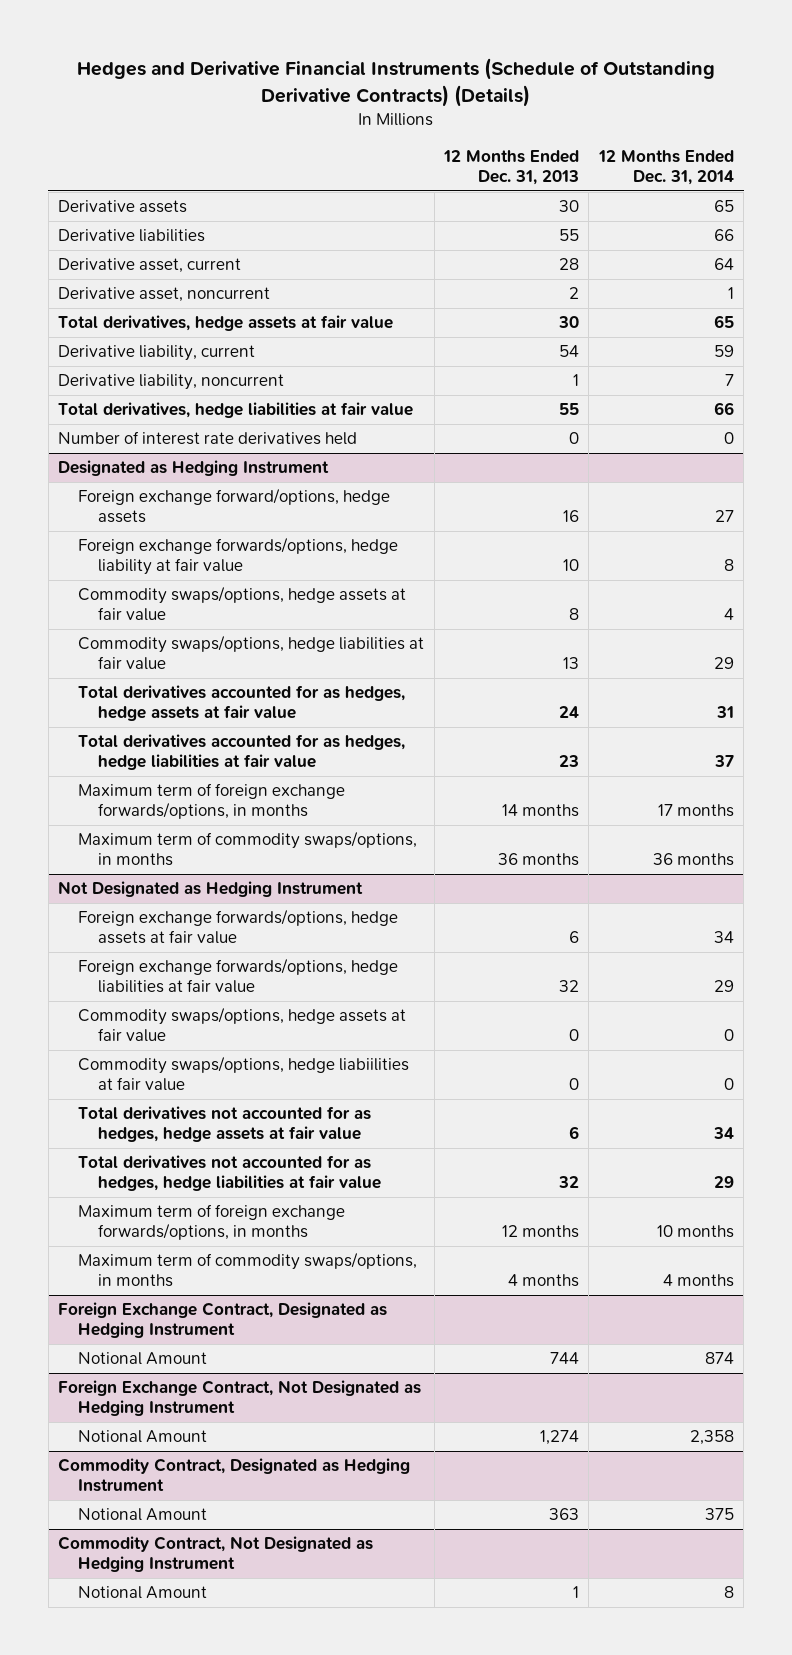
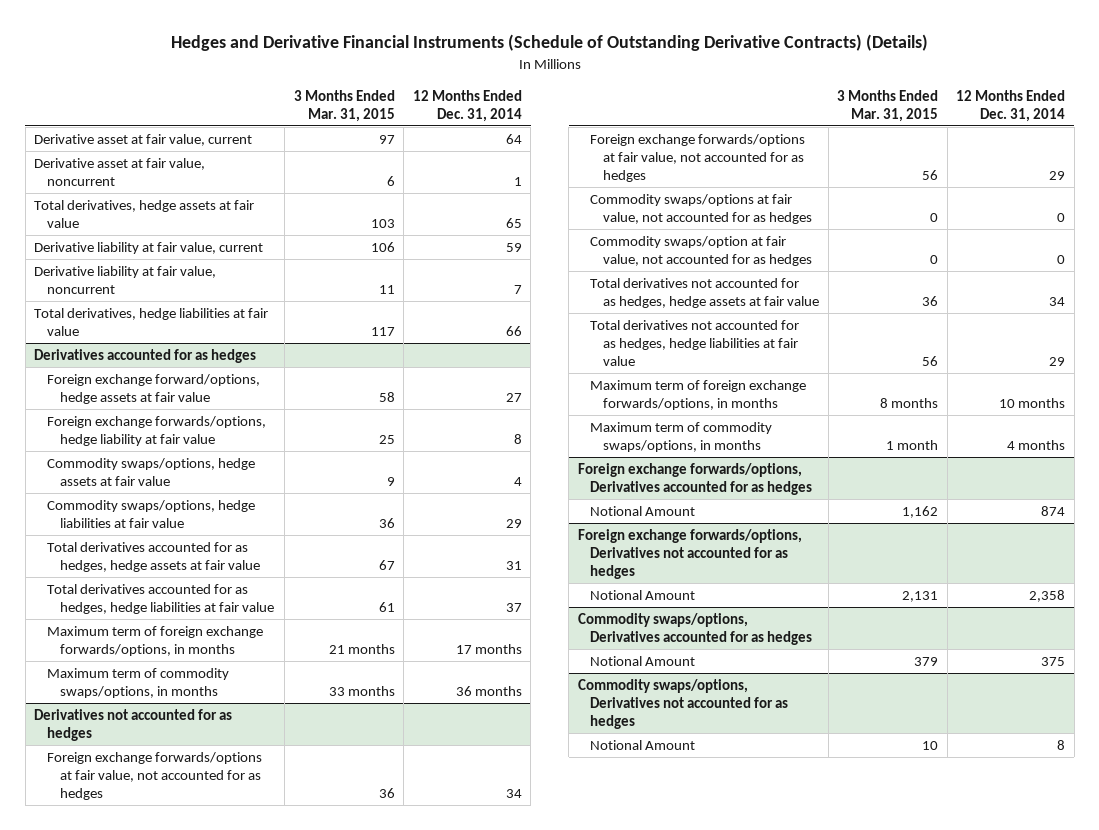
[442,150,579,186] 12 Months Ended Dec. 31, 2013 -> none
none -> [293,89,395,122] 3 Months Ended Mar. 31, 2015
[58,200,188,214] Derivative assets -> none
[58,229,206,243] Derivative liabilities -> none
[58,258,242,274] Derivative asset, current -> [34,133,253,146] Derivative asset at fair value, current
[58,287,271,303] Derivative asset, noncurrent -> [34,157,206,186] Derivative asset at fair value, noncurrent
[58,345,256,362] Derivative liability, current -> [34,241,264,254] Derivative liability at fair value, current
[58,374,285,391] Derivative liability, noncurrent -> [34,265,217,294] Derivative liability at fair value, noncurrent
[58,431,358,446] Number of interest rate derivatives held -> none
[58,460,330,477] Designated as Hedging Instrument -> [34,348,257,363] Derivatives accounted for as hedges
[78,488,391,524] Foreign exchange forward/options, hedge assets -> [46,373,260,404] Foreign exchange forward/options, hedge assets at fair value
[58,881,364,898] Not Designated as Hedging Instrument -> [34,708,233,741] Derivatives not accounted for as hedges
[78,909,399,945] Foreign exchange forwards/options, hedge assets at fair value -> [46,751,262,800] Foreign exchange forwards/options at fair value, not accounted for as hedges
[78,958,399,994] Foreign exchange forwards/options, hedge liabilities at fair value -> [590,133,806,182] Foreign exchange forwards/options at fair value, not accounted for as hedges
[78,1007,407,1043] Commodity swaps/options, hedge assets at fair value -> [590,193,813,224] Commodity swaps/options at fair value, not accounted for as hedges
[78,1056,410,1092] Commodity swaps/options, hedge liabiilities at fair value -> [590,235,813,266] Commodity swaps/option at fair value, not accounted for as hedges
[58,1302,388,1339] Foreign Exchange Contract, Designated as Hedging Instrument -> none
none -> [577,462,813,495] Foreign exchange forwards/options, Derivatives accounted for as hedges
[58,1380,422,1417] Foreign Exchange Contract, Not Designated as Hedging Instrument -> none
none -> [577,528,802,579] Foreign exchange forwards/options, Derivatives not accounted for as hedges
[58,1458,411,1493] Commodity Contract, Designated as Hedging Instrument -> none
none -> [577,612,813,645] Commodity swaps/options, Derivatives accounted for as hedges
[58,1536,374,1573] Commodity Contract, Not Designated as Hedging Instrument -> none
none -> [577,678,789,729] Commodity swaps/options, Derivatives not accounted for as hedges

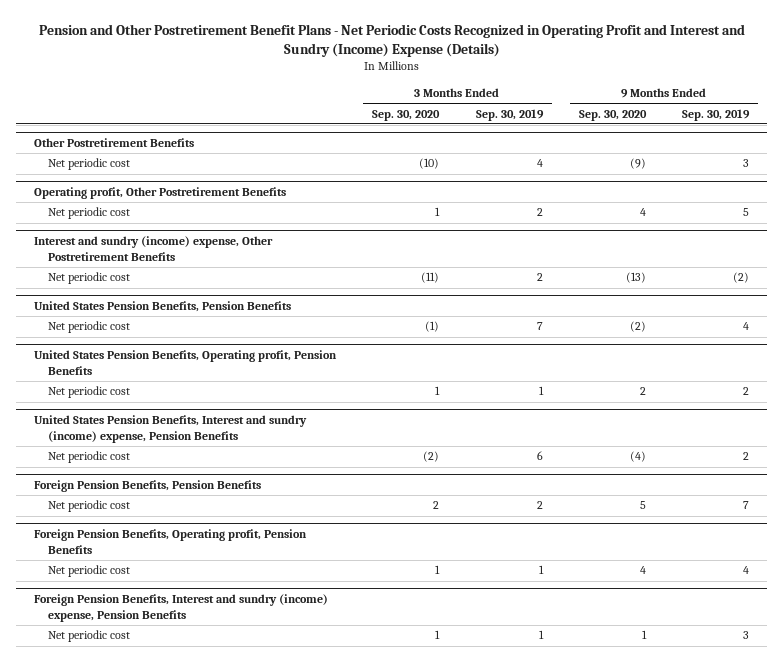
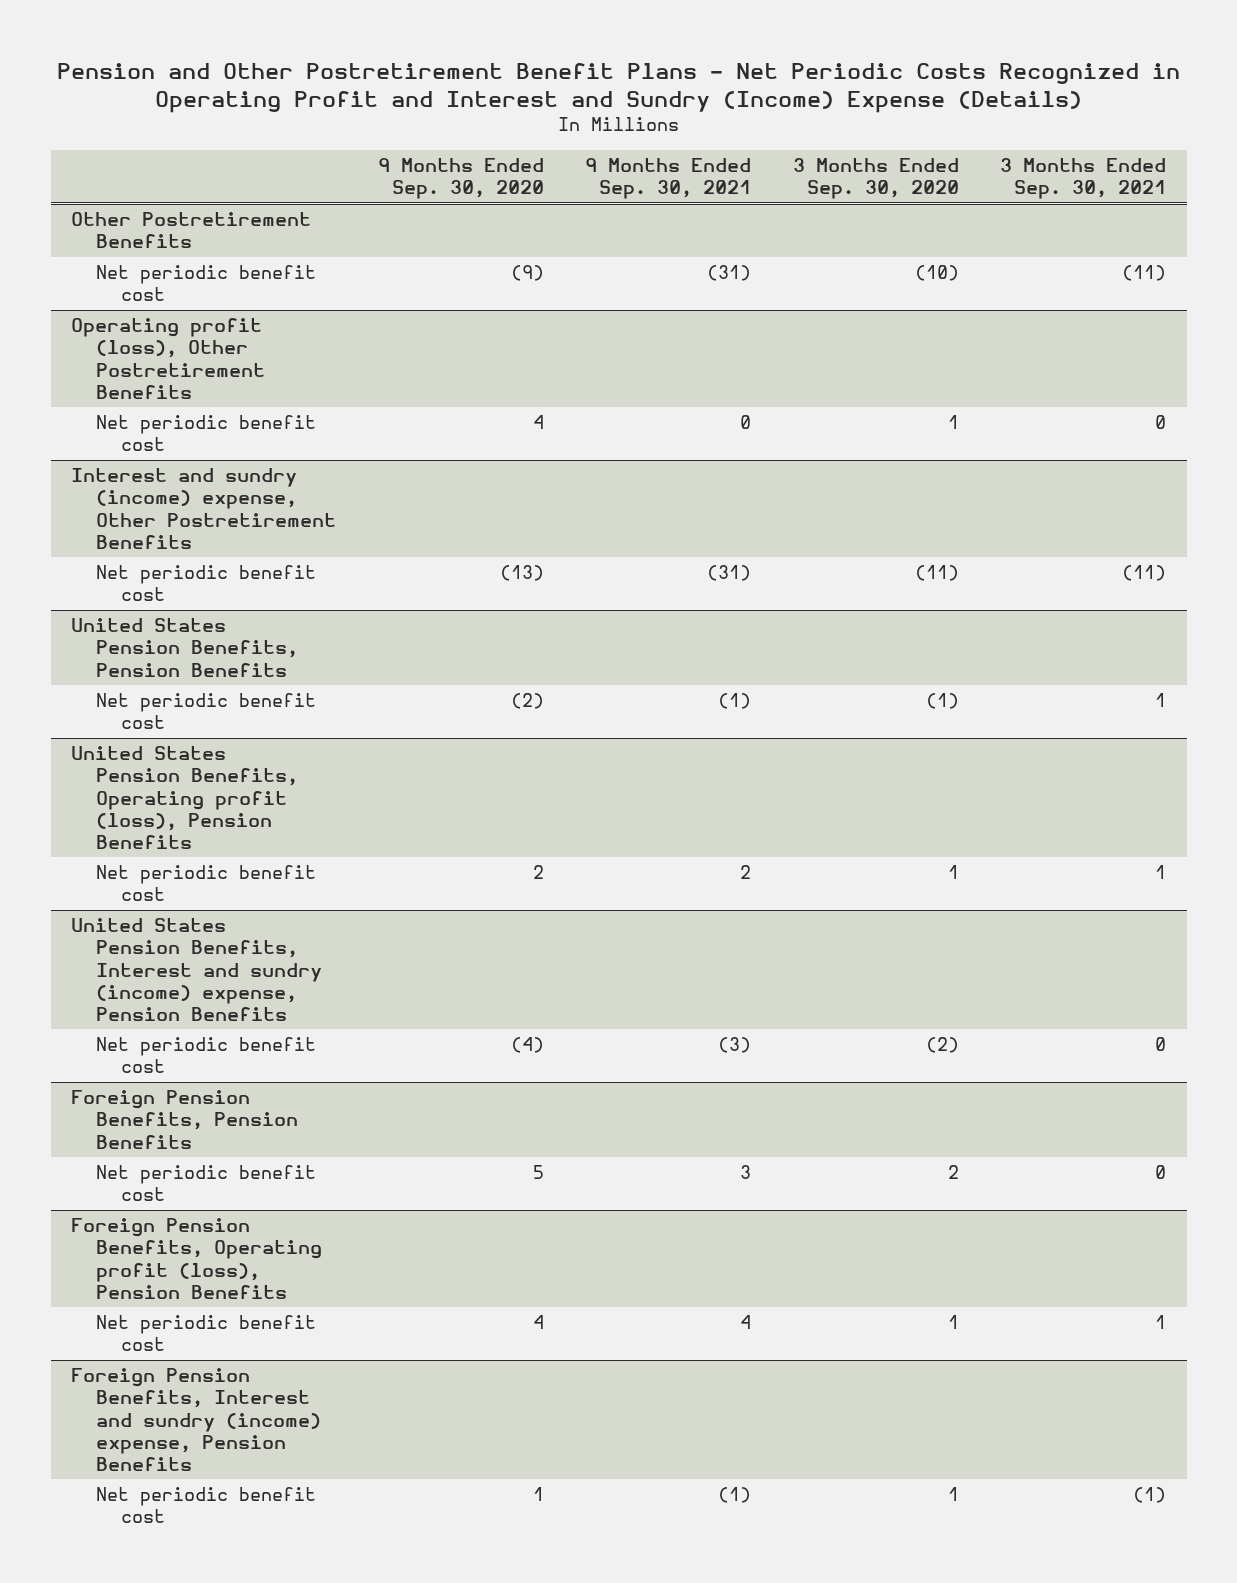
[475,108,544,121] Sep. 30, 2019 -> none
[682,108,751,121] Sep. 30, 2019 -> none
none -> [585,158,752,200] 9 Months Ended Sep. 30, 2021
none -> [999,158,1166,200] 3 Months Ended Sep. 30, 2021
[48,158,131,171] Net periodic cost -> [96,265,317,302] Net periodic benefit cost
[34,187,287,200] Operating profit, Other Postretirement Benefits -> [71,318,266,399] Operating profit (loss), Other Postretirement Benefits
[48,207,131,220] Net periodic cost -> [96,415,317,452] Net periodic benefit cost
[48,272,131,285] Net periodic cost -> [96,565,317,602] Net periodic benefit cost
[48,321,131,334] Net periodic cost -> [96,693,317,730] Net periodic benefit cost
[34,350,338,375] United States Pension Benefits, Operating profit, Pension Benefits -> [71,746,299,849] United States Pension Benefits, Operating profit (loss), Pension Benefits
[48,386,131,399] Net periodic cost -> [96,865,317,902] Net periodic benefit cost
[48,451,131,464] Net periodic cost -> [96,1037,317,1074] Net periodic benefit cost
[48,500,131,513] Net periodic cost -> [96,1165,317,1202] Net periodic benefit cost
[34,529,308,554] Foreign Pension Benefits, Operating profit, Pension Benefits -> [71,1218,323,1299] Foreign Pension Benefits, Operating profit (loss), Pension Benefits
[48,565,131,578] Net periodic cost -> [96,1315,317,1352] Net periodic benefit cost
[48,630,131,643] Net periodic cost -> [96,1487,317,1524] Net periodic benefit cost

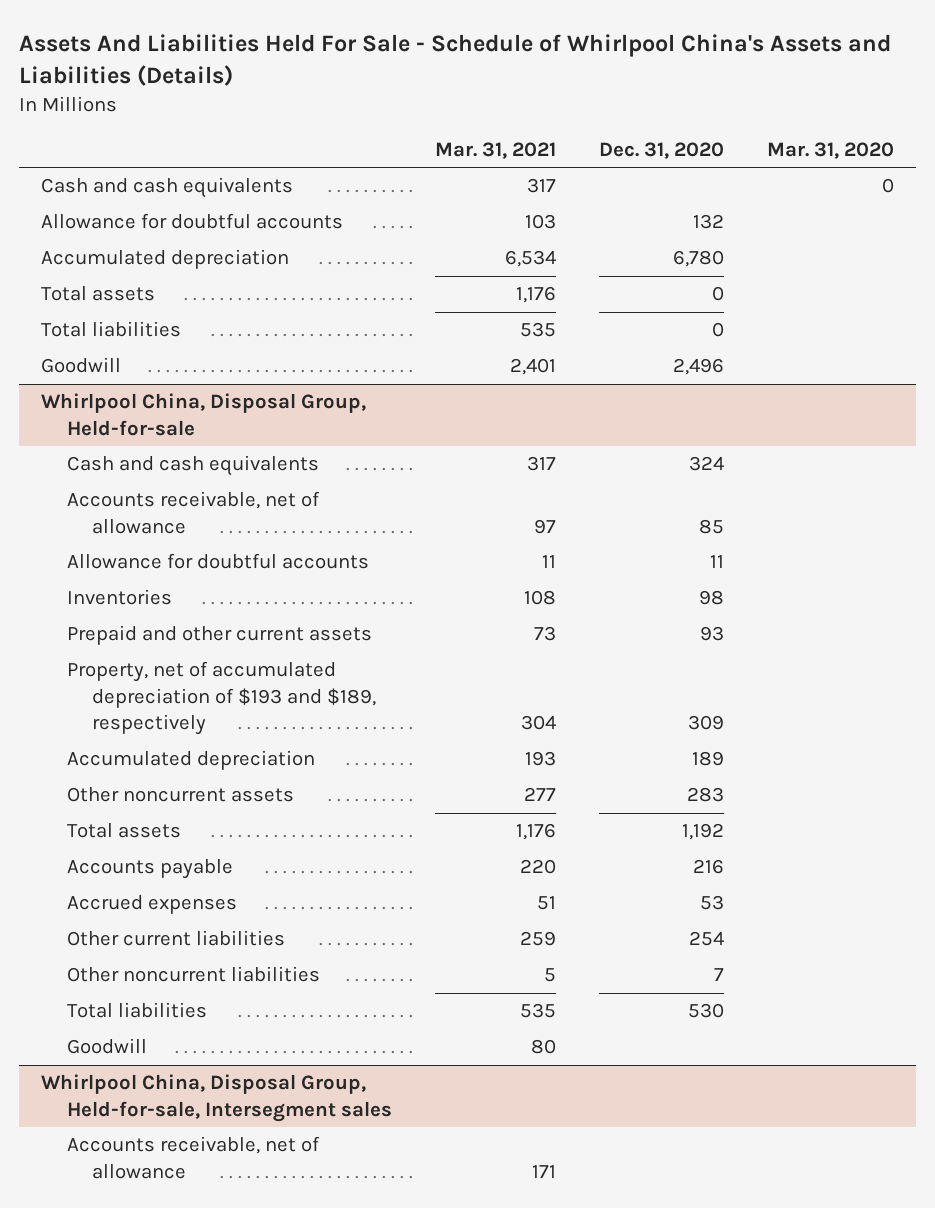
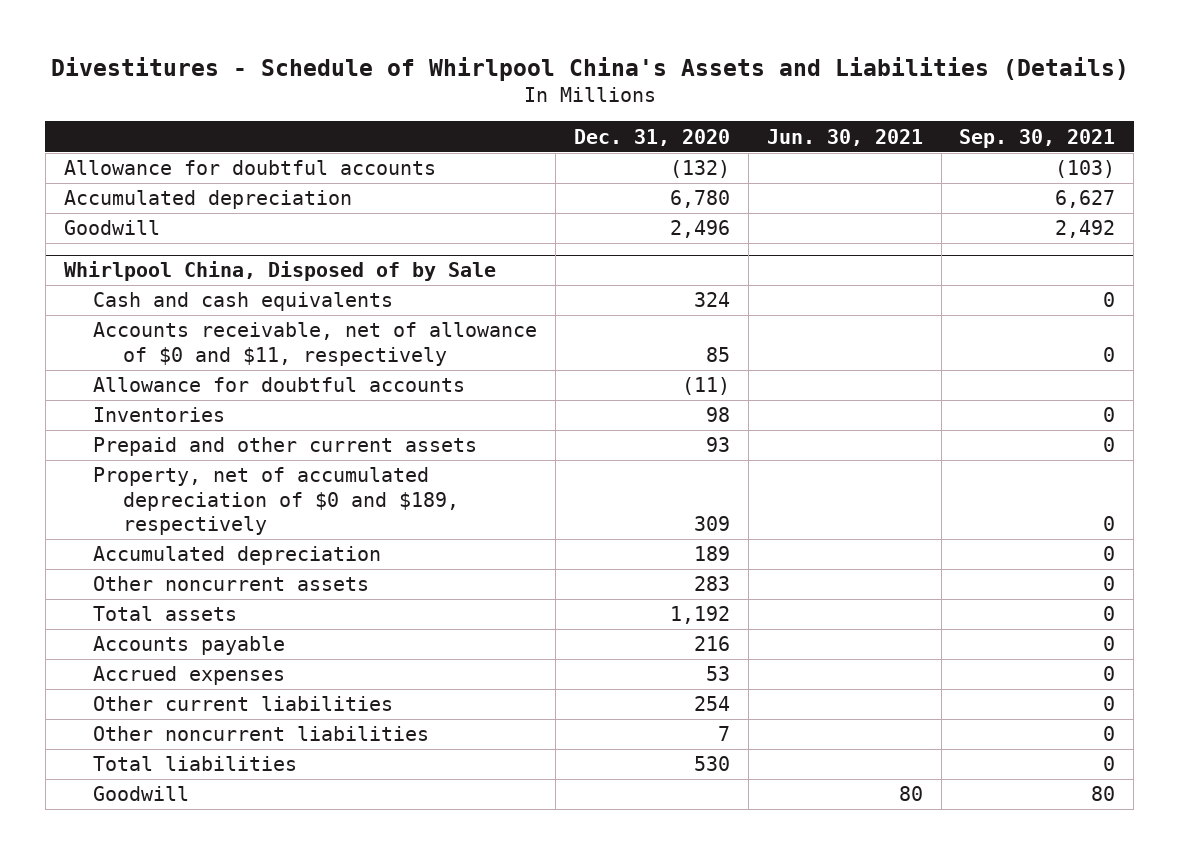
[19,34,892,87] Assets And Liabilities Held For Sale - Schedule of Whirlpool China's Assets and Liabilities (Details) -> [50,56,1129,81] Divestitures - Schedule of Whirlpool China's Assets and Liabilities (Details)
[434,141,556,159] Mar. 31, 2021 -> none
[767,141,895,159] Mar. 31, 2020 -> none
none -> [766,128,923,146] Jun. 30, 2021
none -> [959,128,1116,148] Sep. 30, 2021
[40,177,293,199] Cash and cash equivalents -> none
[693,214,725,230] 132 -> [669,160,730,179] (132)
[40,286,155,302] Total assets -> none
[40,321,181,338] Total liabilities -> none
[40,393,366,436] Whirlpool China, Disposal Group, Held-for-sale -> none
none -> [63,261,496,282] Whirlpool China, Disposed of by Sale
[66,491,320,534] Accounts receivable, net of allowance -> [93,322,538,366] Accounts receivable, net of allowance of $0 and $11, respectively
[710,555,725,569] 11 -> [681,377,730,396] (11)
[66,661,377,736] Property, net of accumulated depreciation of $193 and $189, respectively -> [93,467,459,535] Property, net of accumulated depreciation of $0 and $189, respectively
[40,1074,392,1122] Whirlpool China, Disposal Group, Held-for-sale, Intersegment sales -> none
[66,1136,320,1179] Accounts receivable, net of allowance -> none

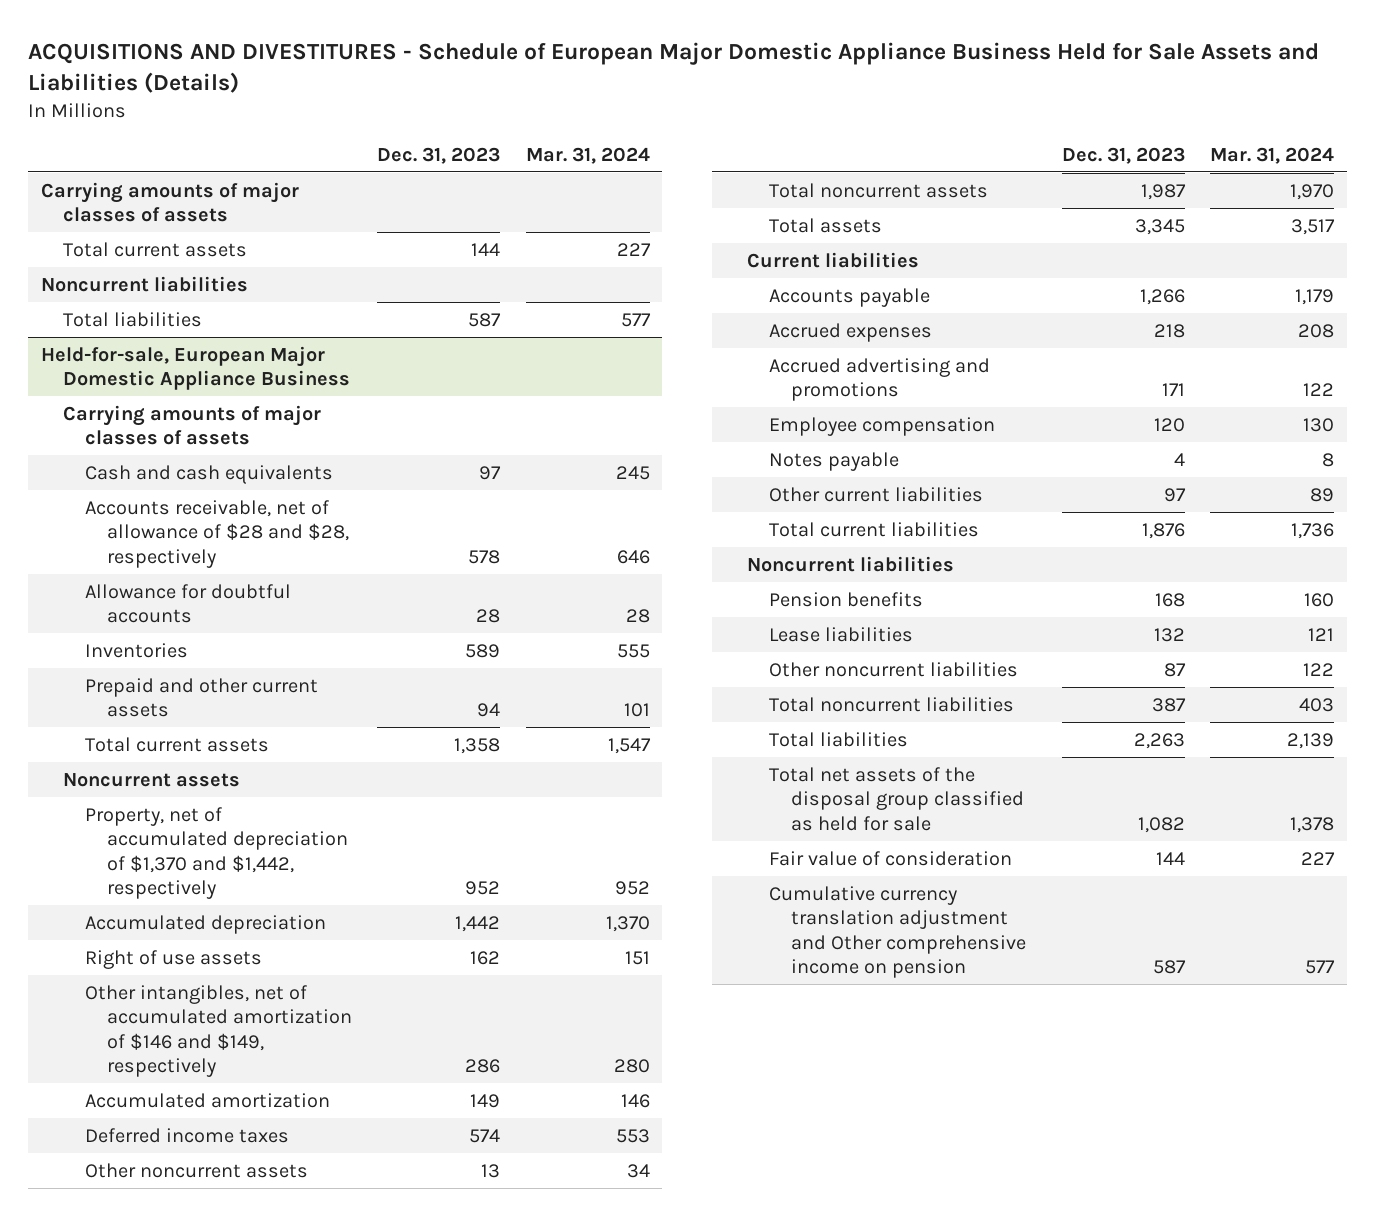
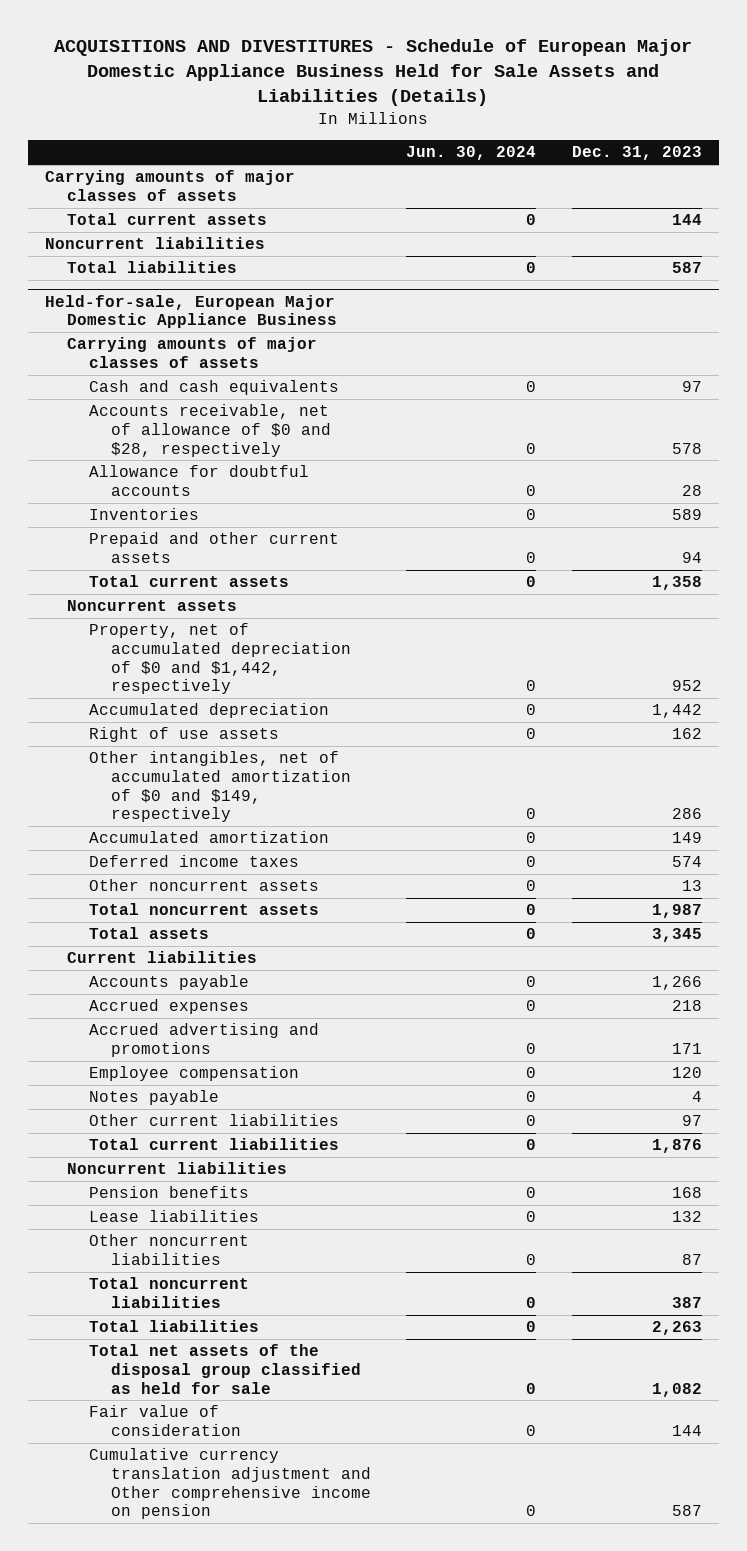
[525,146,650,164] Mar. 31, 2024 -> none
none -> [406,146,537,161] Jun. 30, 2024
[84,499,349,568] Accounts receivable, net of allowance of $28 and $28, respectively -> [89,404,332,457] Accounts receivable, net of allowance of $0 and $28, respectively
[84,806,348,900] Property, net of accumulated depreciation of $1,370 and $1,442, respectively -> [89,623,352,695] Property, net of accumulated depreciation of $0 and $1,442, respectively
[84,984,352,1078] Other intangibles, net of accumulated amortization of $146 and $149, respectively -> [89,751,352,823] Other intangibles, net of accumulated amortization of $0 and $149, respectively

